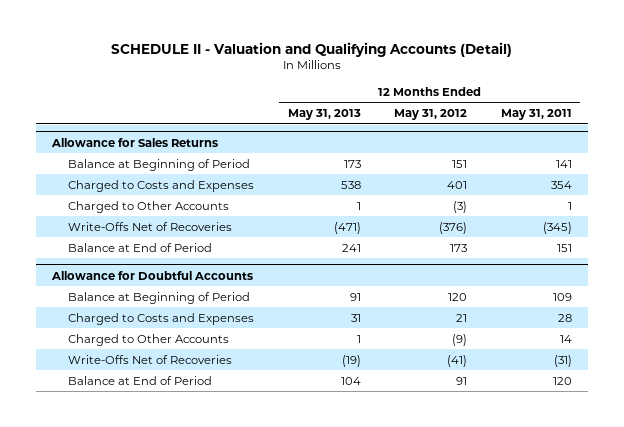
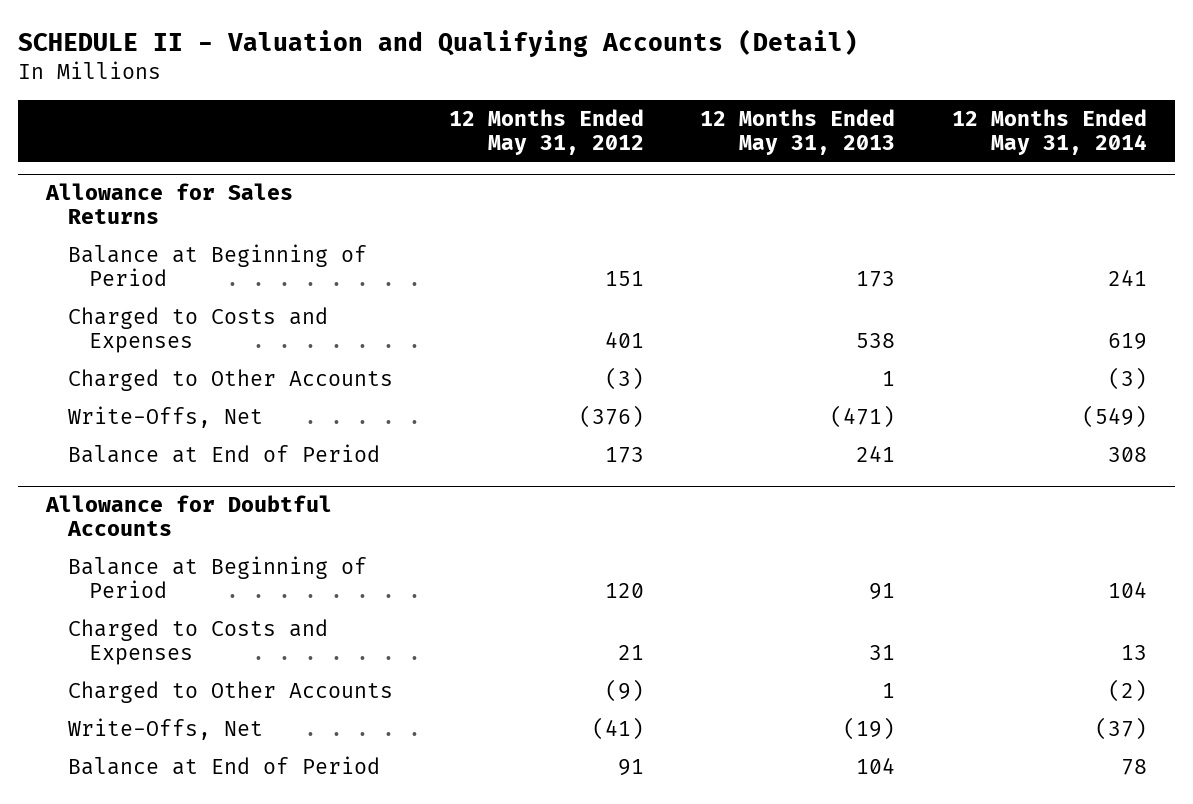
[500,109,572,121] May 31, 2011 -> none
none -> [951,108,1147,155] 12 Months Ended May 31, 2014
[68,221,233,231] Write-Offs Net of Recoveries -> [67,406,263,429] Write-Offs, Net
[68,354,233,364] Write-Offs Net of Recoveries -> [67,718,263,741] Write-Offs, Net

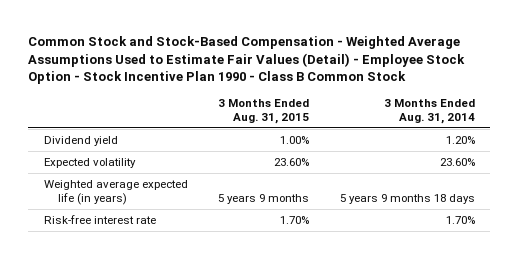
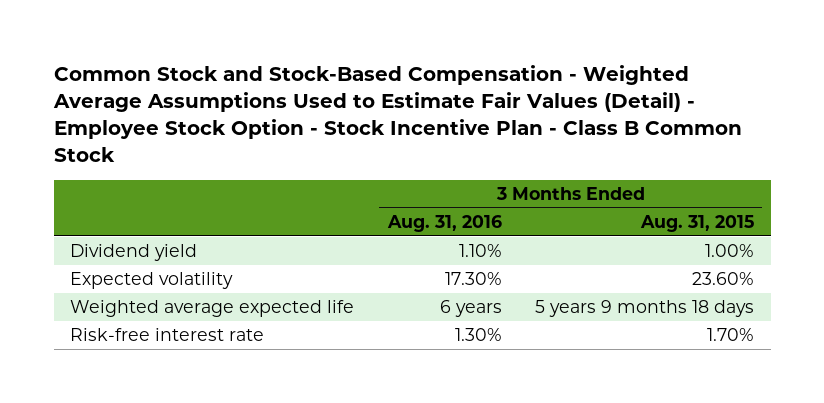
[28,36,466,85] Common Stock and Stock-Based Compensation - Weighted Average Assumptions Used to Estimate Fair Values (Detail) - Employee Stock Option - Stock Incentive Plan 1990 - Class B Common Stock -> [52,64,742,163] Common Stock and Stock-Based Compensation - Weighted Average Assumptions Used to Estimate Fair Values (Detail) - Employee Stock Option - Stock Incentive Plan - Class B Common Stock
[384,99,476,125] 3 Months Ended Aug. 31, 2014 -> none
none -> [386,214,502,232] Aug. 31, 2016
[43,179,188,205] Weighted average expected life (in years) -> [70,300,355,318] Weighted average expected life
[218,193,310,204] 5 years 9 months -> [534,300,754,318] 5 years 9 months 18 days

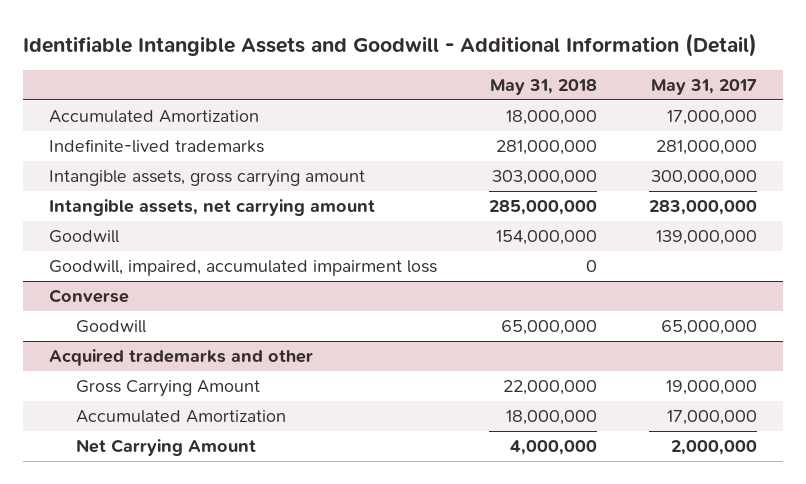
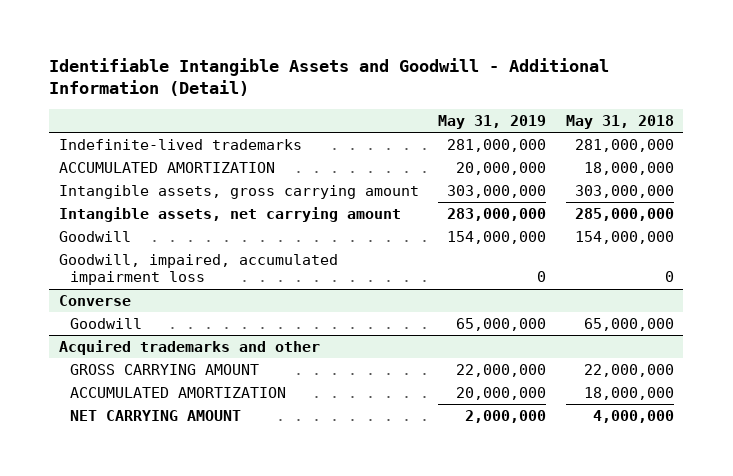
[651,79,758,96] May 31, 2017 -> none
none -> [438,114,547,129] May 31, 2019
[49,110,260,124] Accumulated Amortization -> none
none -> [59,161,276,173] ACCUMULATED AMORTIZATION
[75,380,260,398] Gross Carrying Amount -> [69,363,259,375] GROSS CARRYING AMOUNT
[75,410,286,424] Accumulated Amortization -> [69,386,286,398] ACCUMULATED AMORTIZATION
[75,439,256,457] Net Carrying Amount -> [69,409,241,421] NET CARRYING AMOUNT

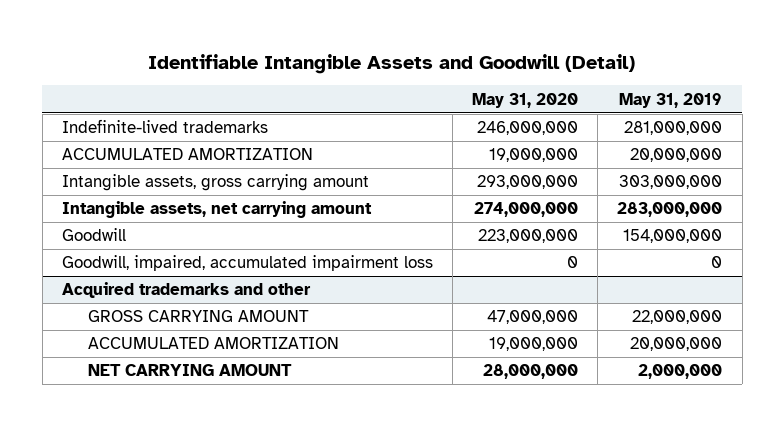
[49,57,610,97] Identifiable Intangible Assets and Goodwill - Additional Information (Detail) -> [148,53,636,74] Identifiable Intangible Assets and Goodwill (Detail)
[565,114,674,129] May 31, 2018 -> none
none -> [472,92,579,108] May 31, 2020
[59,294,132,306] Converse -> none
[69,317,142,329] Goodwill -> none

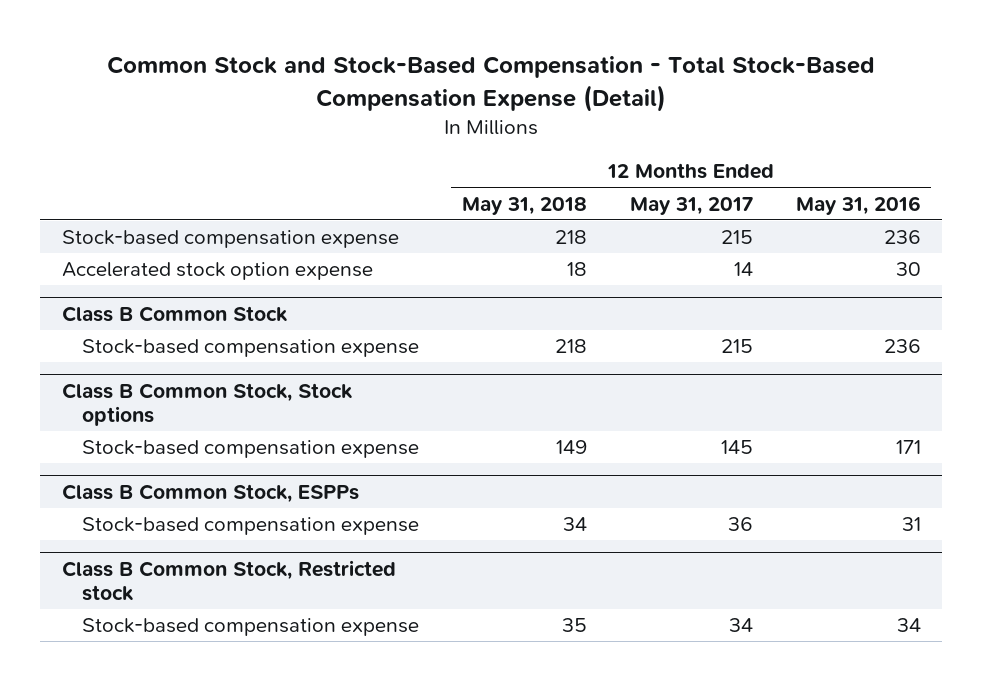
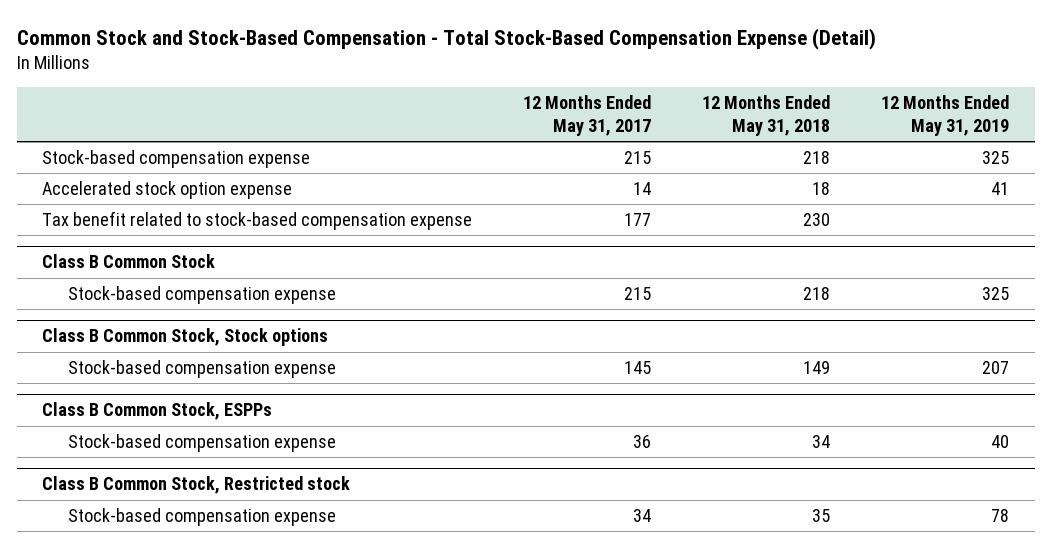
[795,195,921,215] May 31, 2016 -> none
none -> [881,95,1010,137] 12 Months Ended May 31, 2019
none -> [42,210,473,230] Tax benefit related to stock-based compensation expense

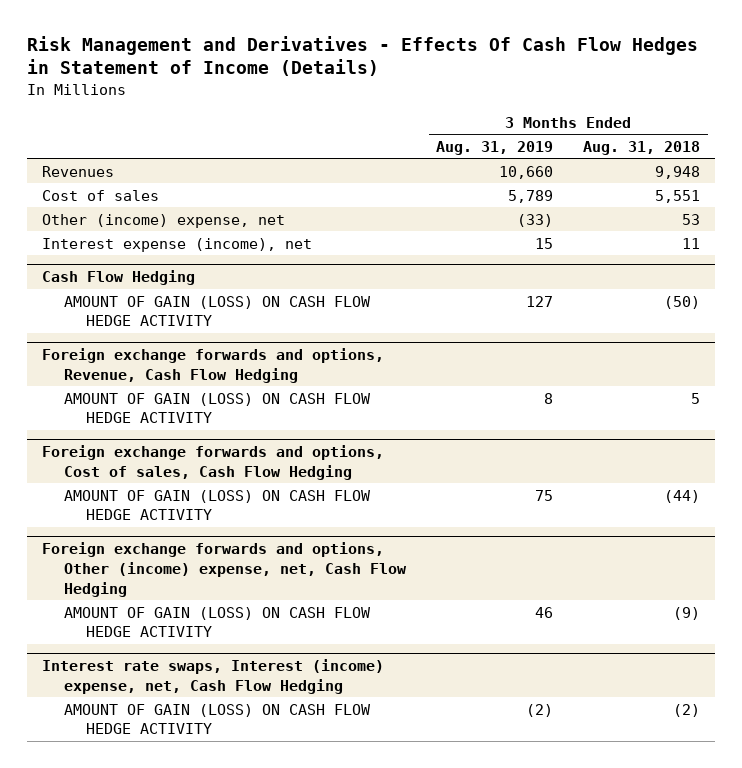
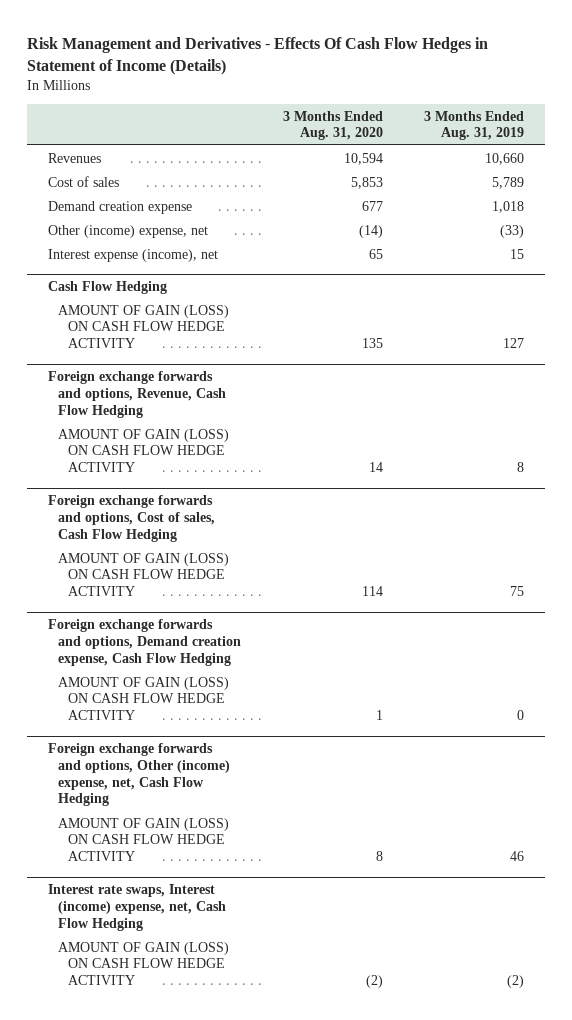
[583,140,701,155] Aug. 31, 2018 -> none
none -> [282,110,383,141] 3 Months Ended Aug. 31, 2020
none -> [47,200,192,214] Demand creation expense
none -> [47,618,242,666] Foreign exchange forwards and options, Demand creation expense, Cash Flow Hedging
none -> [58,676,230,721] AMOUNT OF GAIN (LOSS) ON CASH FLOW HEDGE ACTIVITY

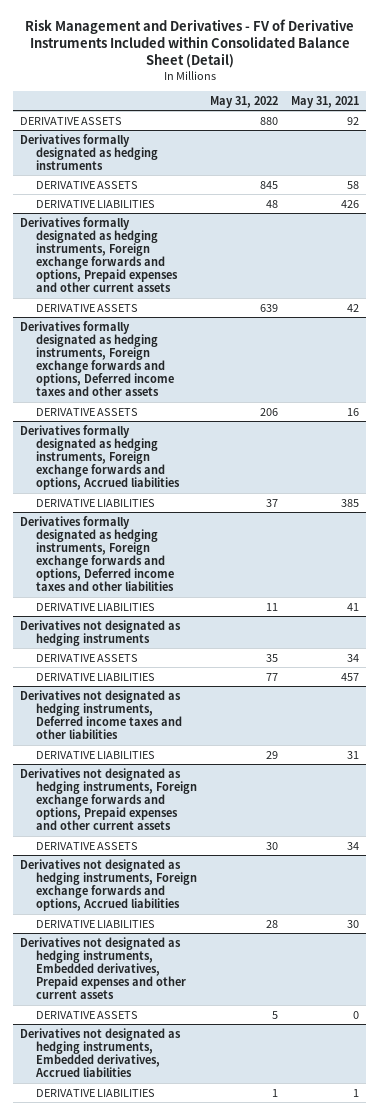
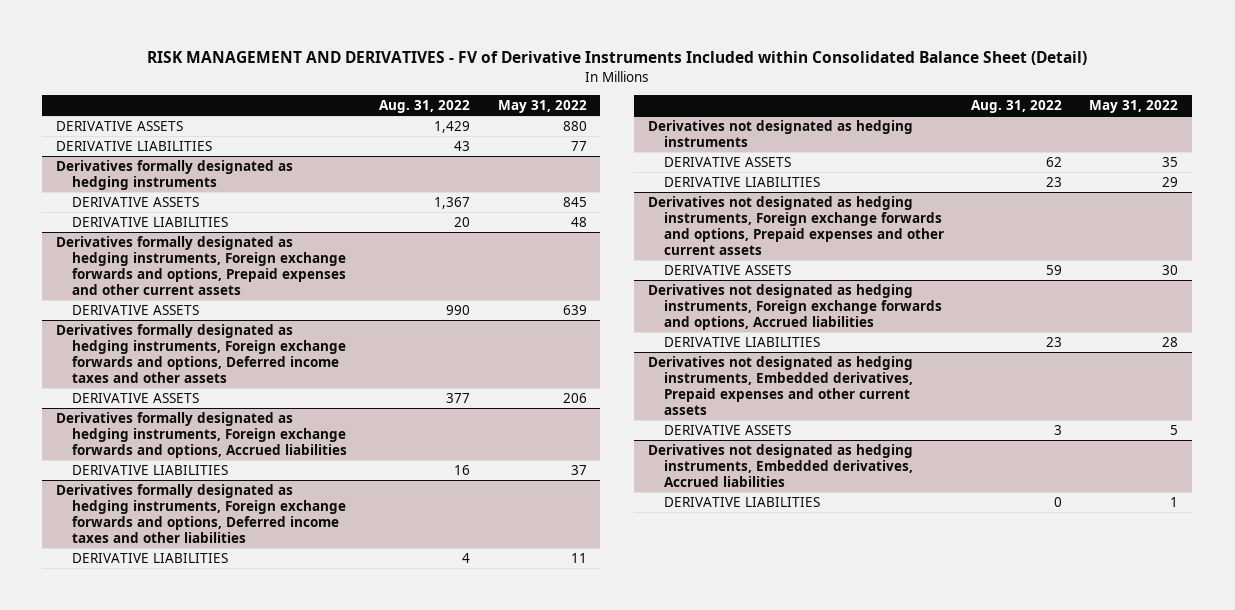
[24,18,354,69] Risk Management and Derivatives - FV of Derivative Instruments Included within Consolidated Balance Sheet (Detail) -> [147,51,1088,66] RISK MANAGEMENT AND DERIVATIVES - FV of Derivative Instruments Included within Consolidated Balance Sheet (Detail)
[291,95,360,108] May 31, 2021 -> none
none -> [379,100,471,114] Aug. 31, 2022
none -> [56,140,213,151] DERIVATIVE LIABILITIES
[35,672,155,681] DERIVATIVE LIABILITIES -> none
[19,689,182,740] Derivatives not designated as hedging instruments, Deferred income taxes and other liabilities -> none

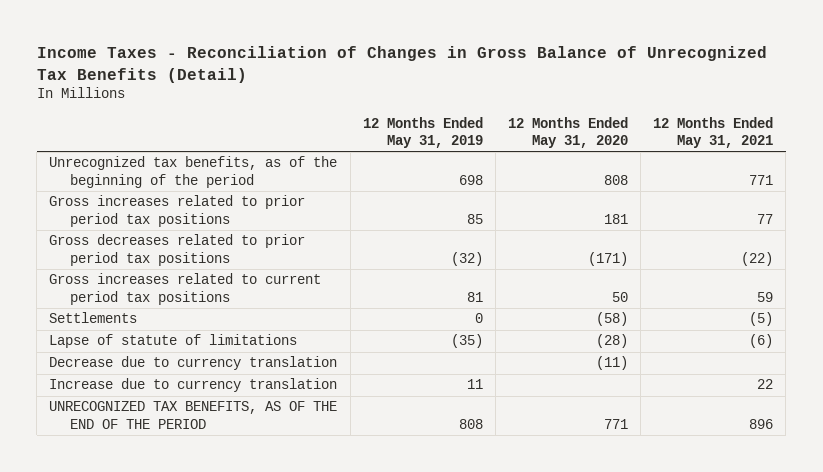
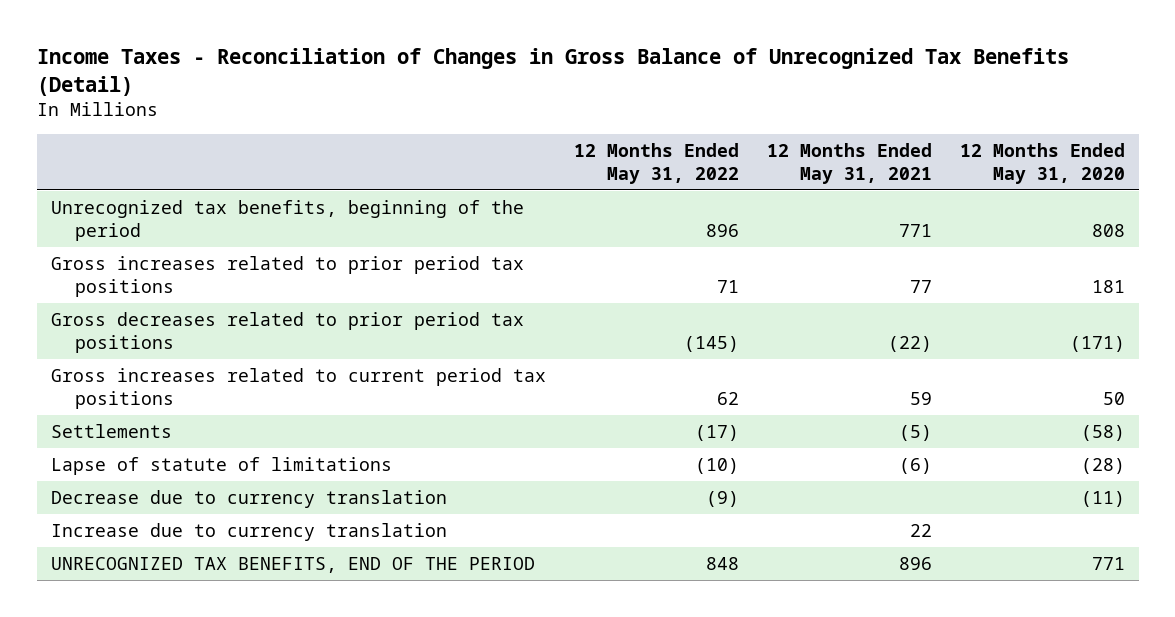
[362,116,483,148] 12 Months Ended May 31, 2019 -> none
none -> [573,142,739,185] 12 Months Ended May 31, 2022
[49,156,338,188] Unrecognized tax benefits, as of the beginning of the period -> [50,199,524,241] Unrecognized tax benefits, beginning of the period
[49,401,338,429] UNRECOGNIZED TAX BENEFITS, AS OF THE END OF THE PERIOD -> [50,556,535,573] UNRECOGNIZED TAX BENEFITS, END OF THE PERIOD

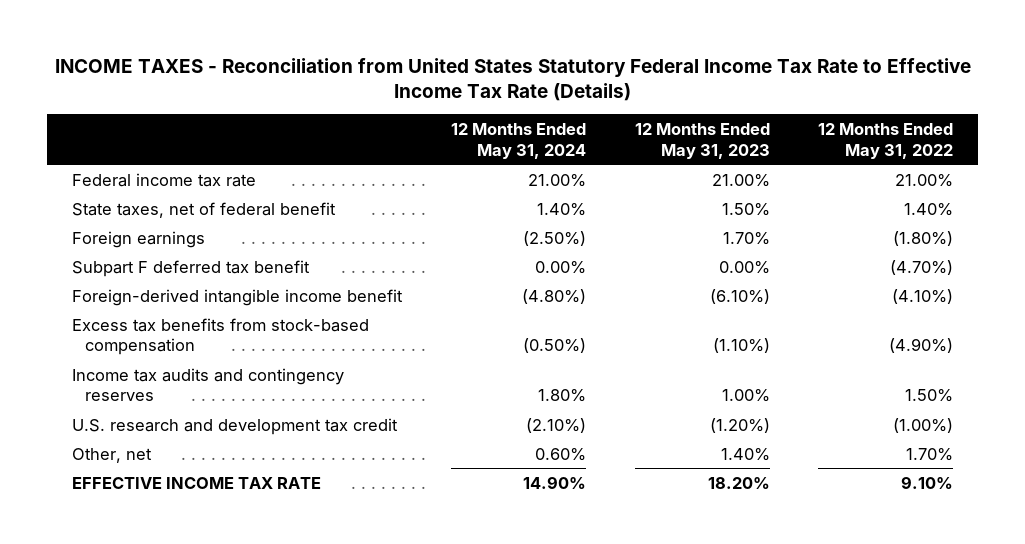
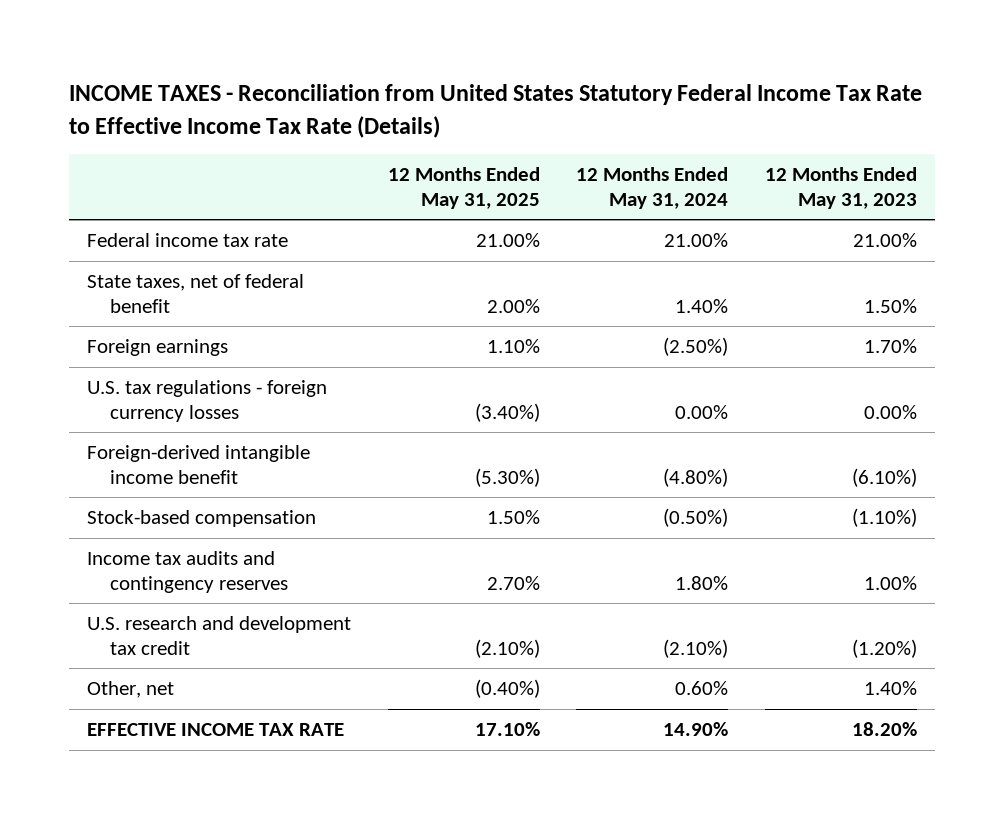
[818,122,954,159] 12 Months Ended May 31, 2022 -> none
none -> [387,167,540,209] 12 Months Ended May 31, 2025
[71,259,310,277] Subpart F deferred tax benefit -> none
none -> [87,380,328,422] U.S. tax regulations - foreign currency losses
[71,317,369,356] Excess tax benefits from stock-based compensation -> [87,510,317,528] Stock-based compensation

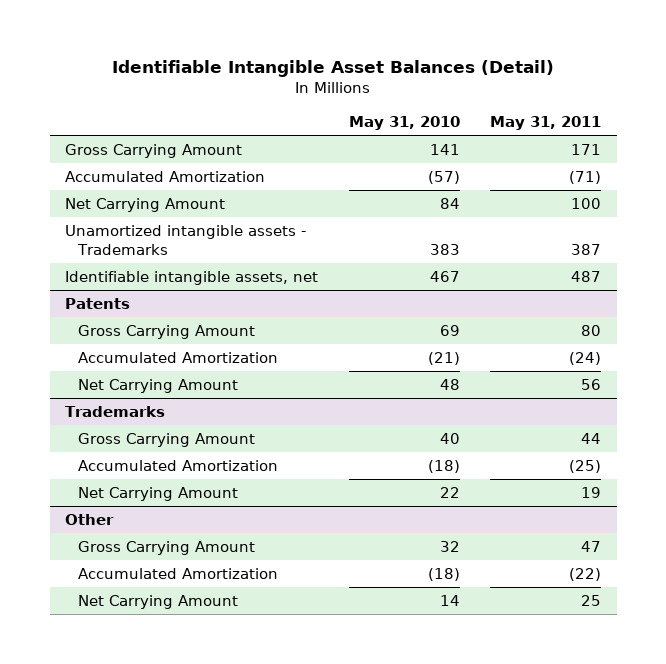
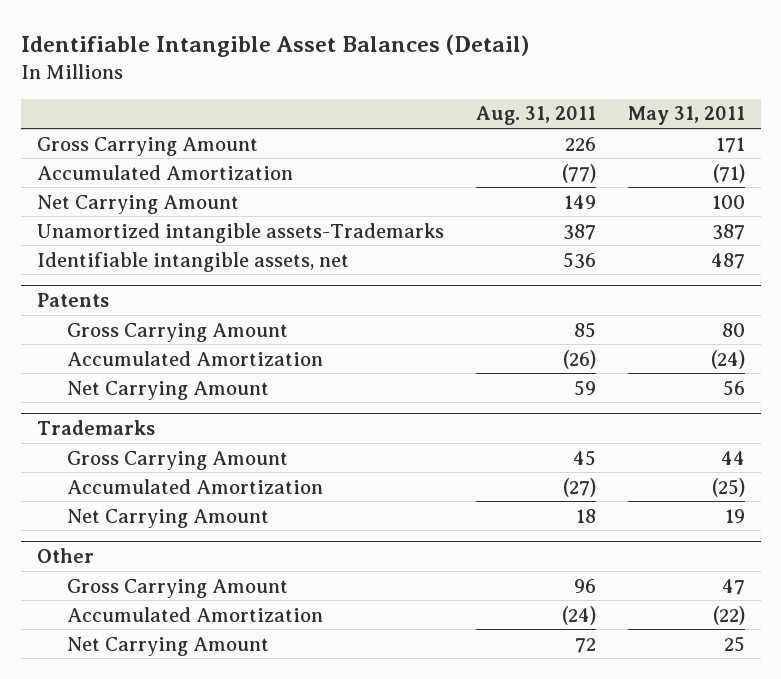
[348,116,460,131] May 31, 2010 -> none
none -> [475,106,596,126] Aug. 31, 2011
[64,225,306,255] Unamortized intangible assets - Trademarks -> [36,222,444,243] Unamortized intangible assets-Trademarks

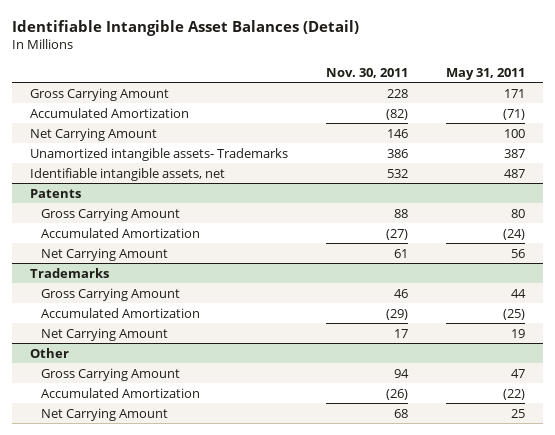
[475,106,596,126] Aug. 31, 2011 -> none
none -> [325,67,408,78] Nov. 30, 2011
[36,222,444,243] Unamortized intangible assets-Trademarks -> [30,147,289,161] Unamortized intangible assets- Trademarks

